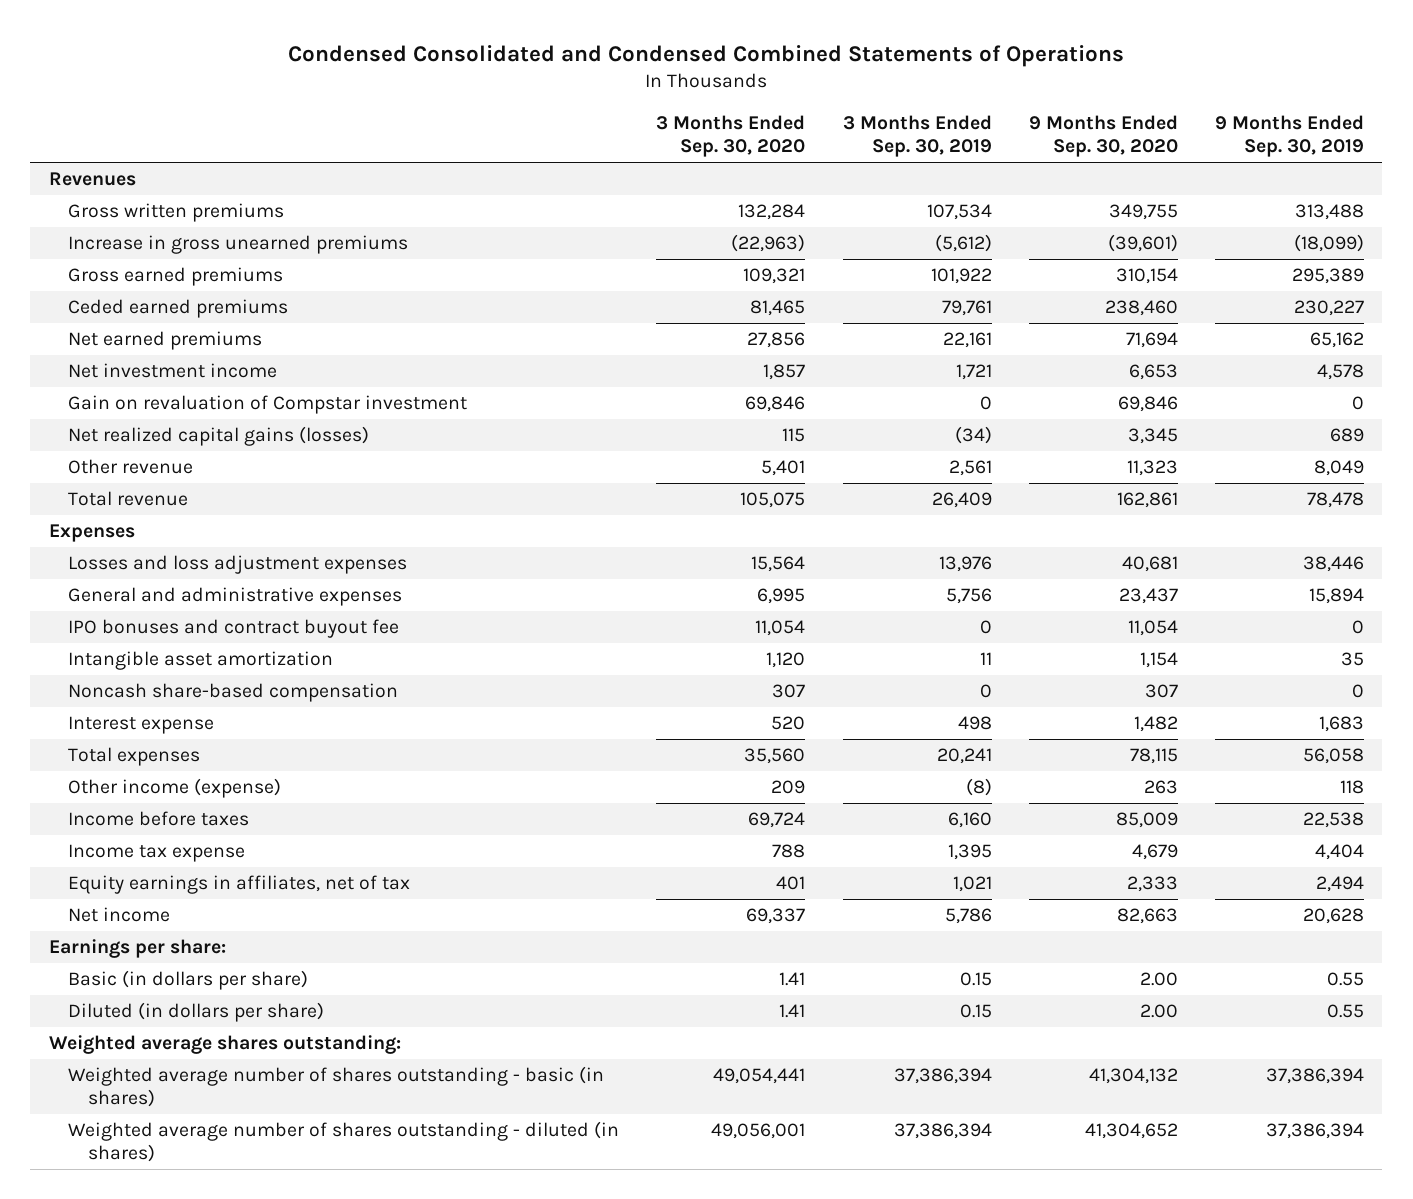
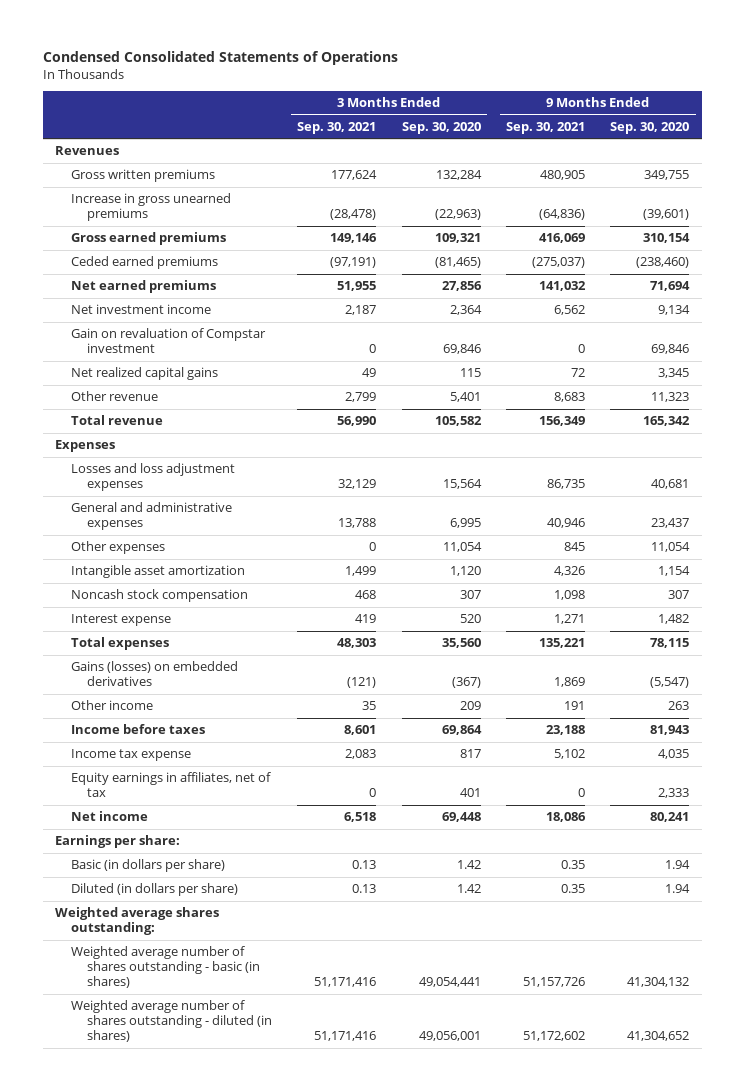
[288,44,1125,67] Condensed Consolidated and Condensed Combined Statements of Operations -> [42,50,398,65] Condensed Consolidated Statements of Operations
[842,115,992,158] 3 Months Ended Sep. 30, 2019 -> none
[1214,115,1364,158] 9 Months Ended Sep. 30, 2019 -> none
none -> [297,121,377,134] Sep. 30, 2021
none -> [505,121,585,134] Sep. 30, 2021
[750,300,806,317] 81,465 -> [434,257,481,269] (81,465)
[1104,300,1178,317] 238,460 -> [636,257,690,269] (238,460)
[763,364,806,381] 1,857 -> [449,305,482,316] 2,364
[1128,364,1178,381] 6,653 -> [658,305,691,316] 9,134
[68,426,370,447] Net realized capital gains (losses) -> [71,367,219,381] Net realized capital gains
[740,492,806,509] 105,075 -> [434,416,482,427] 105,582
[1116,492,1178,509] 162,861 -> [643,416,691,427] 165,342
[68,619,400,639] IPO bonuses and contract buyout fee -> [71,541,166,555] Other expenses
[68,683,399,703] Noncash share-based compensation -> [71,589,249,603] Noncash stock compensation
none -> [71,661,239,687] Gains (losses) on embedded derivatives
[68,778,282,799] Other income (expense) -> [71,700,154,711] Other income
[748,812,806,829] 69,724 -> [441,725,482,736] 69,864
[1115,812,1178,829] 85,009 -> [650,725,690,736] 81,943
[772,844,806,859] 788 -> [459,749,481,759] 817
[1131,844,1178,861] 4,679 -> [658,749,690,760] 4,035
[746,908,806,925] 69,337 -> [441,812,481,823] 69,448
[1116,908,1178,925] 82,663 -> [650,812,690,823] 80,241
[779,972,806,987] 1.41 -> [456,860,481,870] 1.42
[1139,972,1178,987] 2.00 -> [665,860,691,870] 1.94
[779,1004,806,1019] 1.41 -> [456,884,481,894] 1.42
[1139,1004,1178,1019] 2.00 -> [665,884,691,894] 1.94

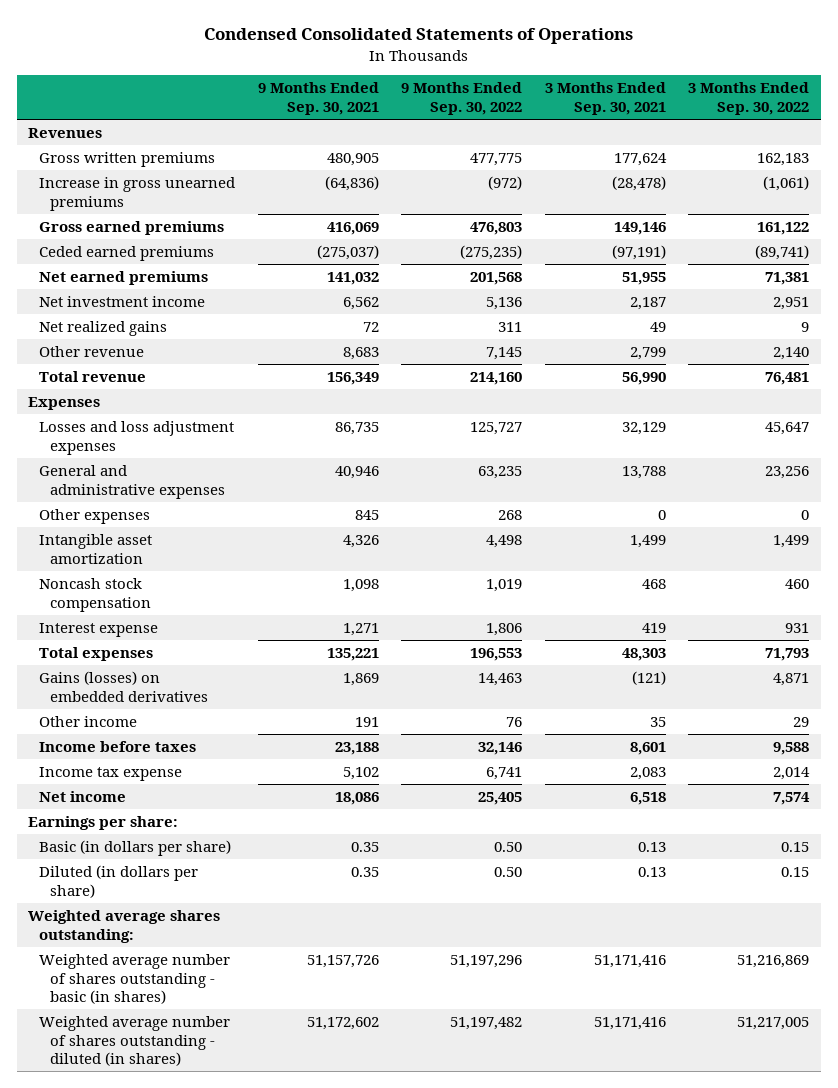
[401,121,481,134] Sep. 30, 2020 -> none
[610,121,690,134] Sep. 30, 2020 -> none
none -> [401,82,523,116] 9 Months Ended Sep. 30, 2022
none -> [688,82,810,116] 3 Months Ended Sep. 30, 2022
[71,328,267,354] Gain on revaluation of Compstar investment -> none
[71,367,219,381] Net realized capital gains -> [38,320,167,336] Net realized gains
[71,772,272,798] Equity earnings in affiliates, net of tax -> none

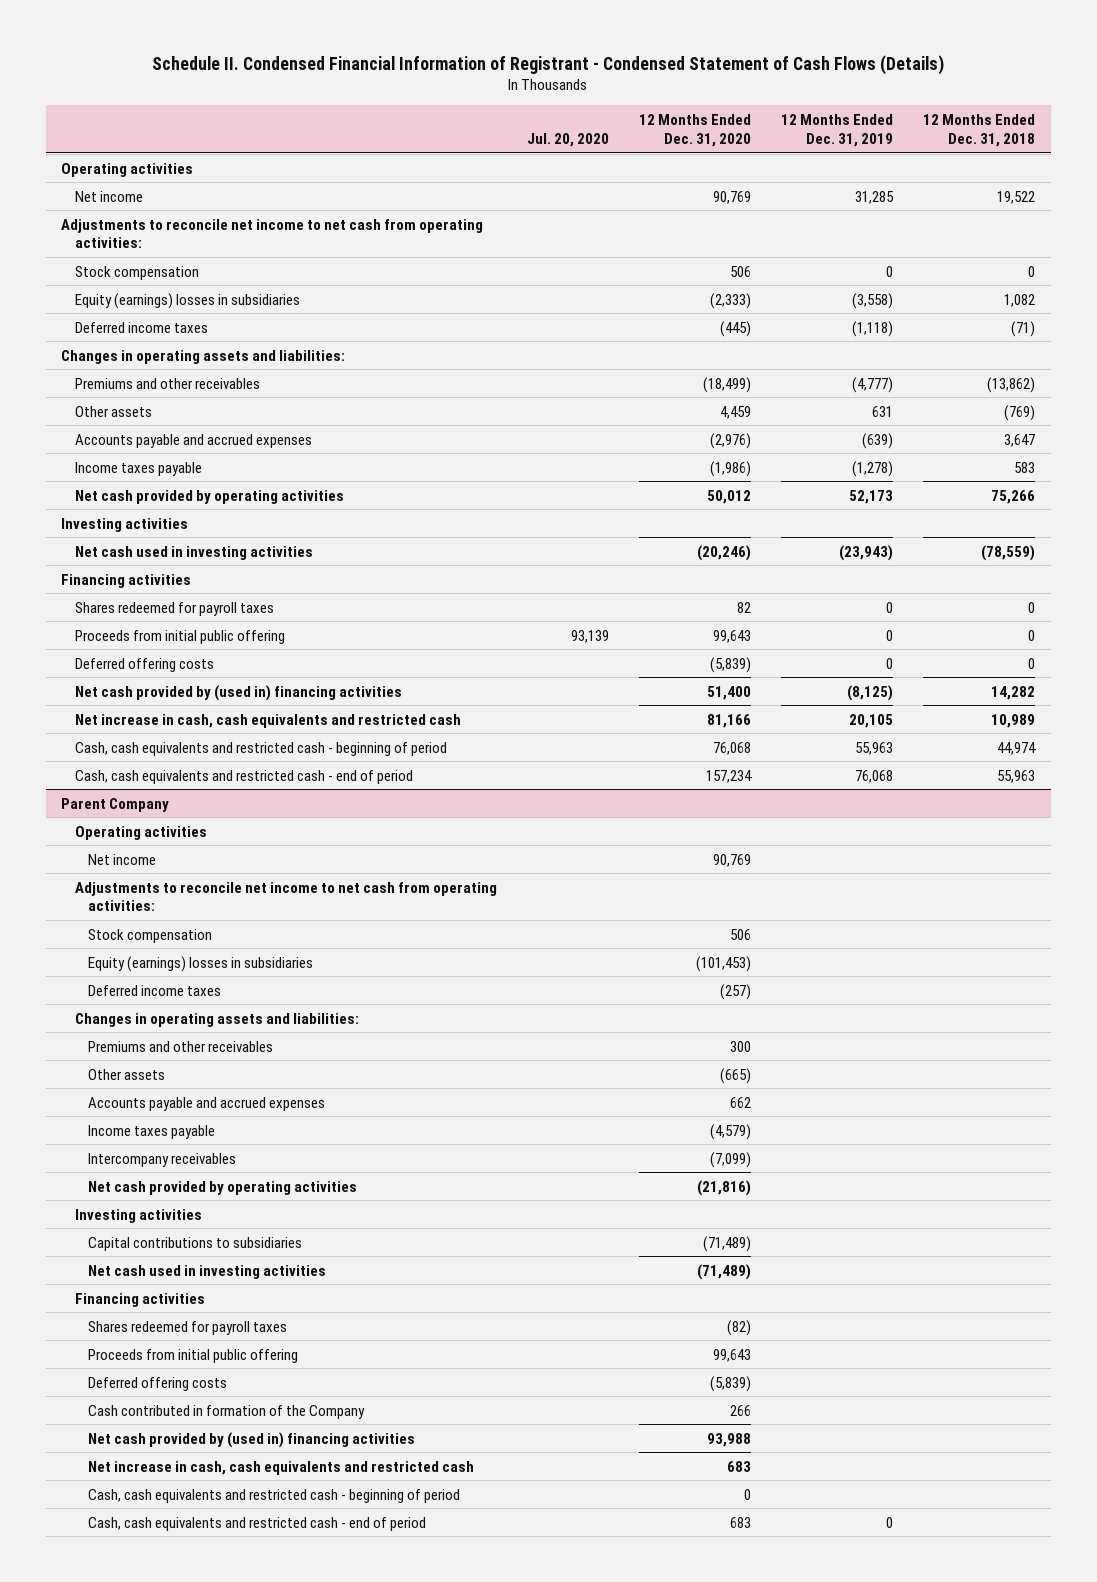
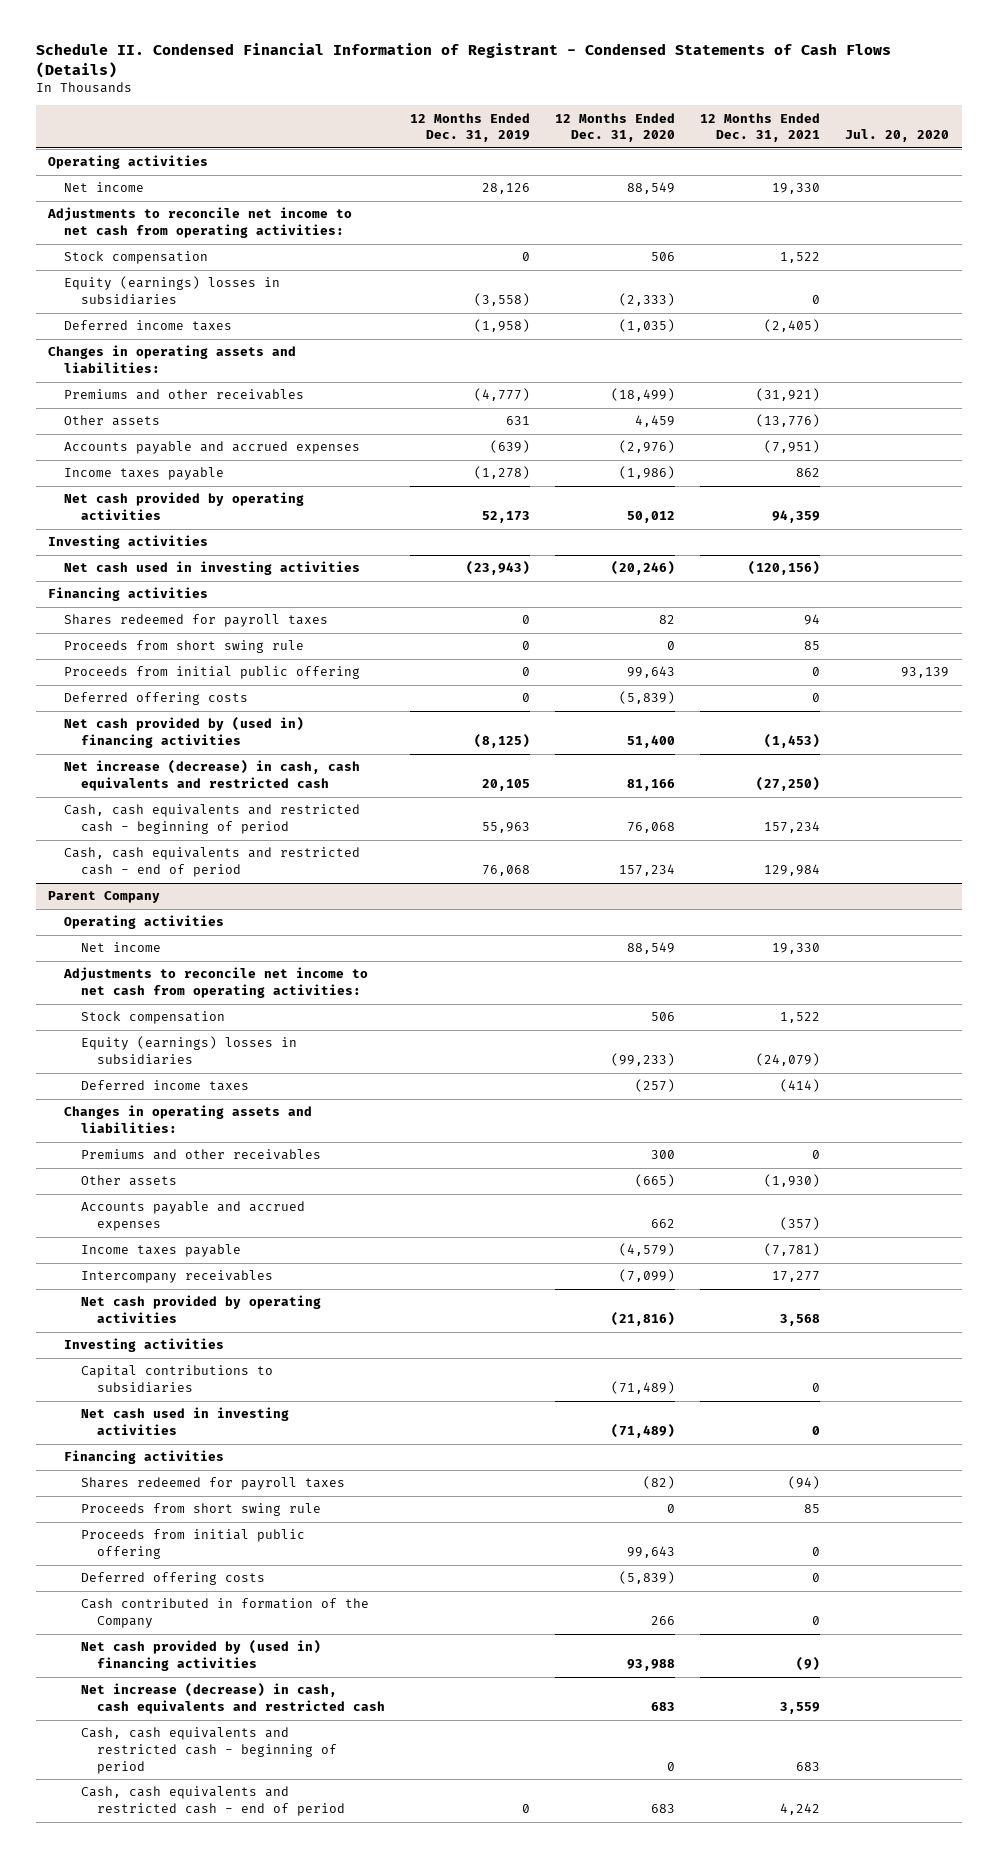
[152,54,945,75] Schedule II. Condensed Financial Information of Registrant - Condensed Statement of Cash Flows (Details) -> [35,43,891,79] Schedule II. Condensed Financial Information of Registrant - Condensed Statements of Cash Flows (Details)
[923,114,1036,147] 12 Months Ended Dec. 31, 2018 -> none
none -> [700,112,821,143] 12 Months Ended Dec. 31, 2021
[713,190,752,204] 90,769 -> [627,182,676,195] 88,549
[855,190,895,204] 31,285 -> [482,183,531,195] 28,126
[720,320,752,337] (445) -> [619,319,676,333] (1,035)
[852,320,894,337] (1,118) -> [474,319,531,333] (1,958)
none -> [64,640,305,654] Proceeds from short swing rule
[74,713,461,728] Net increase in cash, cash equivalents and restricted cash -> [64,760,361,792] Net increase (decrease) in cash, cash equivalents and restricted cash
[713,853,752,867] 90,769 -> [627,942,676,955] 88,549
[696,955,752,972] (101,453) -> [611,1053,676,1067] (99,233)
none -> [80,1503,321,1517] Proceeds from short swing rule
[88,1460,475,1475] Net increase in cash, cash equivalents and restricted cash -> [80,1683,386,1715] Net increase (decrease) in cash, cash equivalents and restricted cash

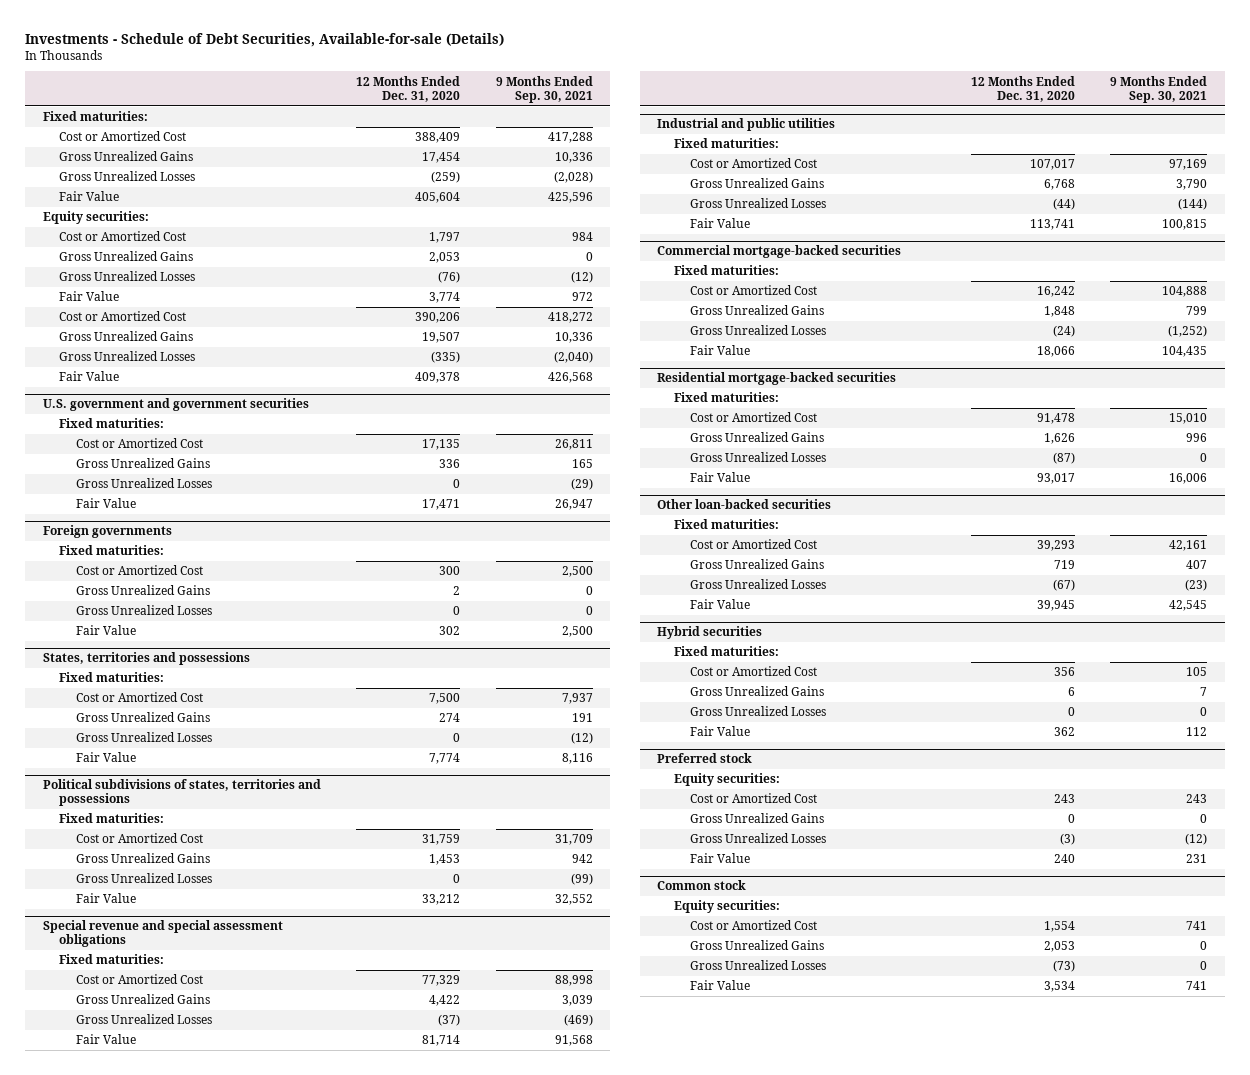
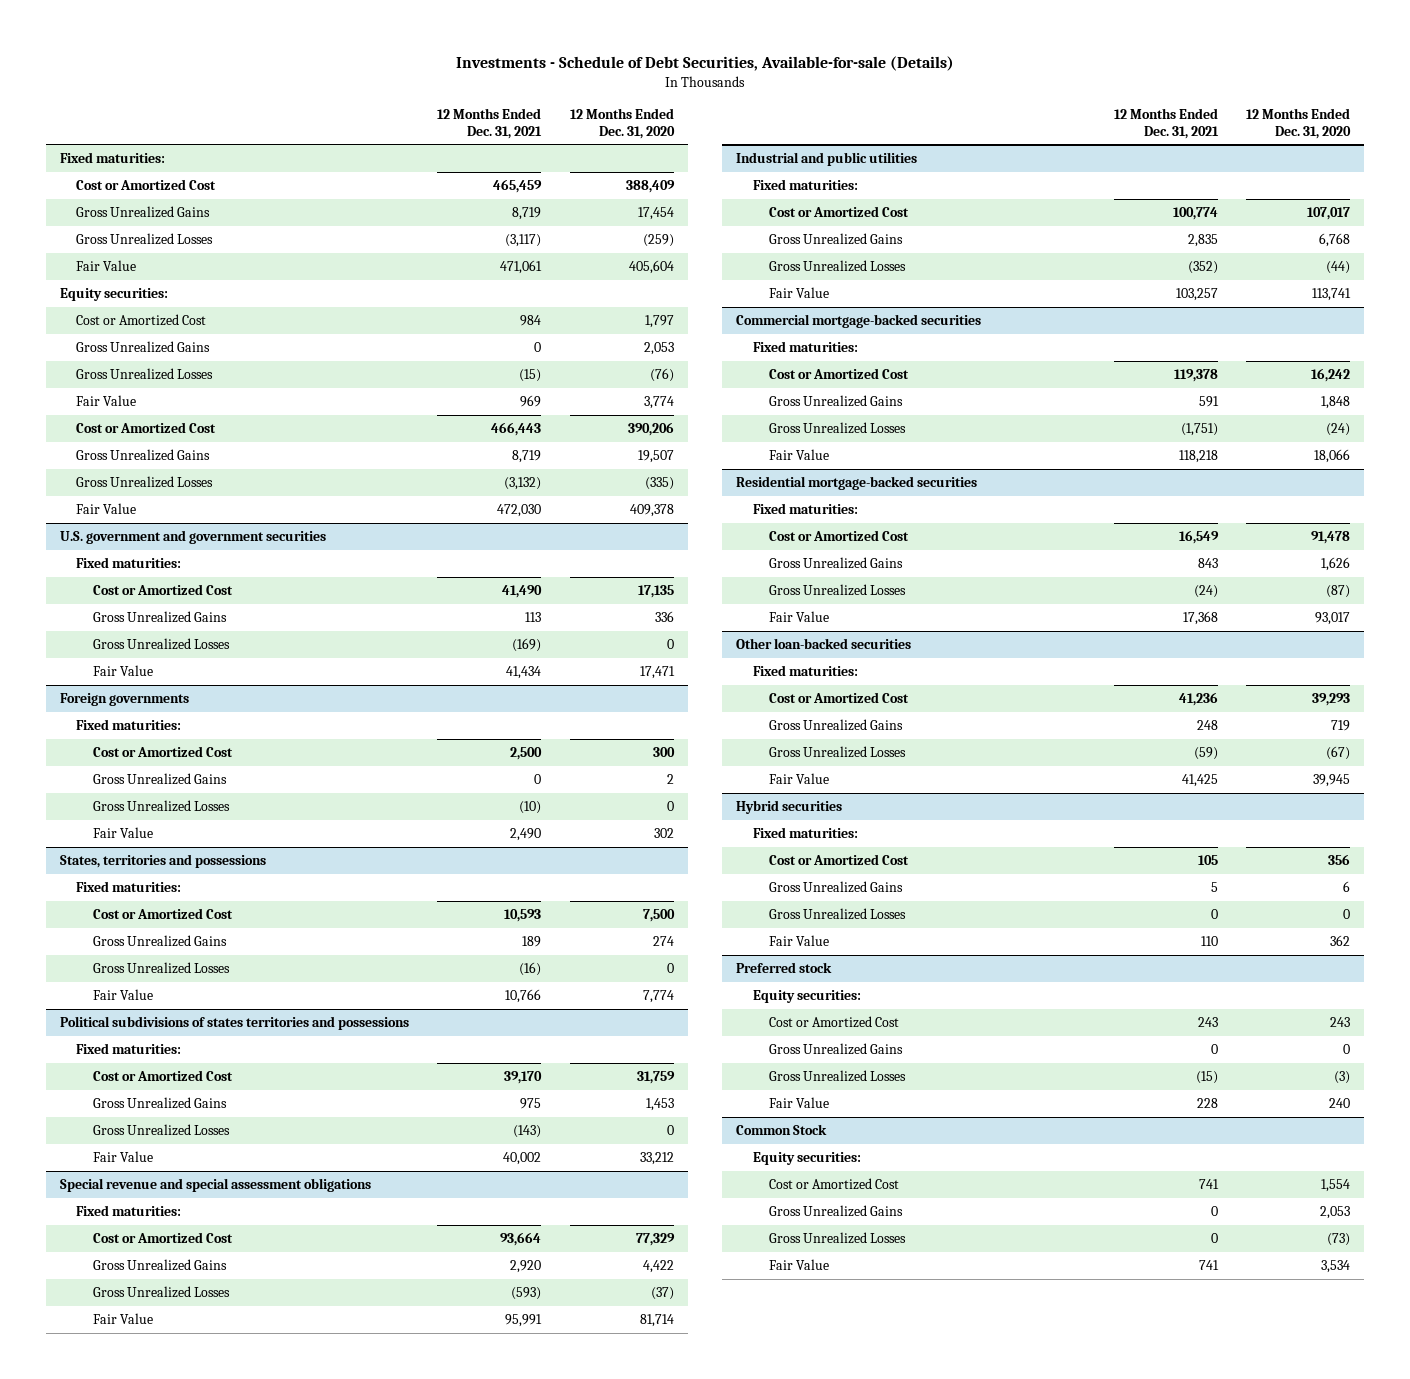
[495,75,593,103] 9 Months Ended Sep. 30, 2021 -> none
none -> [437,107,543,139] 12 Months Ended Dec. 31, 2021
[43,779,322,807] Political subdivisions of states, territories and possessions -> [60,1016,410,1031] Political subdivisions of states territories and possessions
[657,880,747,891] Common stock -> [736,1124,828,1136] Common Stock

